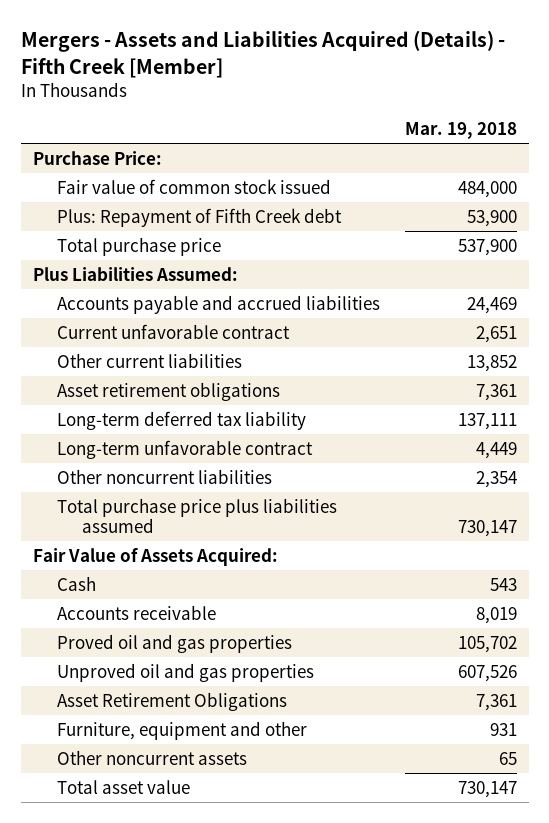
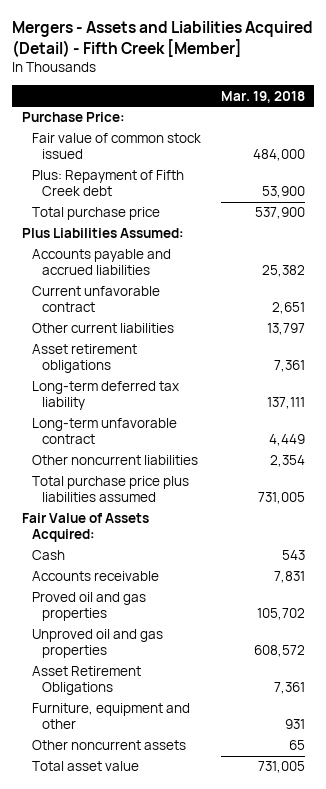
[20,30,505,78] Mergers - Assets and Liabilities Acquired (Details) - Fifth Creek [Member] -> [11,20,313,57] Mergers - Assets and Liabilities Acquired (Detail) - Fifth Creek [Member]
[466,296,517,314] 24,469 -> [261,265,305,278] 25,382
[466,354,517,372] 13,852 -> [266,323,305,336] 13,797
[457,520,517,538] 730,147 -> [257,492,305,505] 731,005
[475,606,517,624] 8,019 -> [273,571,305,584] 7,831
[457,664,517,682] 607,526 -> [253,645,305,658] 608,572
[457,780,517,798] 730,147 -> [257,761,305,774] 731,005

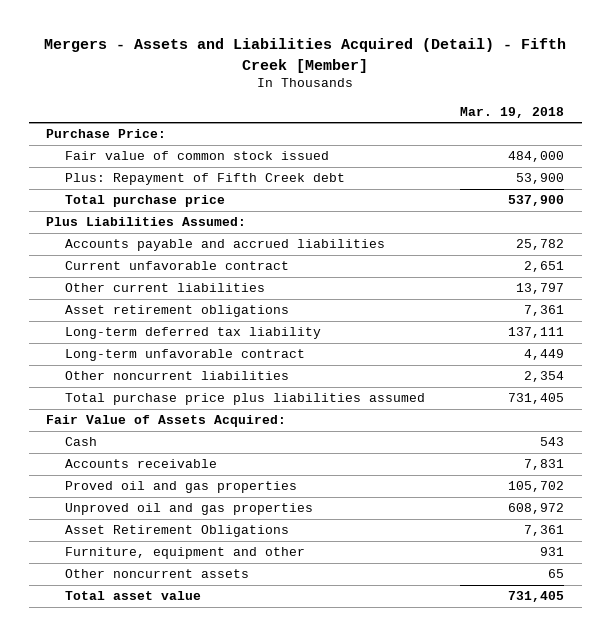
[261,265,305,278] 25,382 -> [516,239,565,251] 25,782
[257,492,305,505] 731,005 -> [508,393,565,405] 731,405
[253,645,305,658] 608,572 -> [508,503,565,515] 608,972
[257,761,305,774] 731,005 -> [508,591,565,603] 731,405

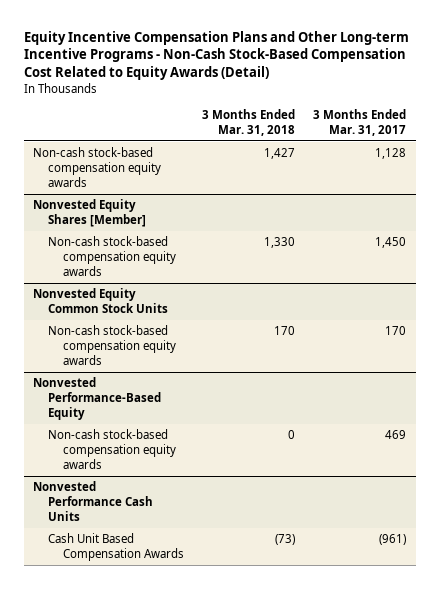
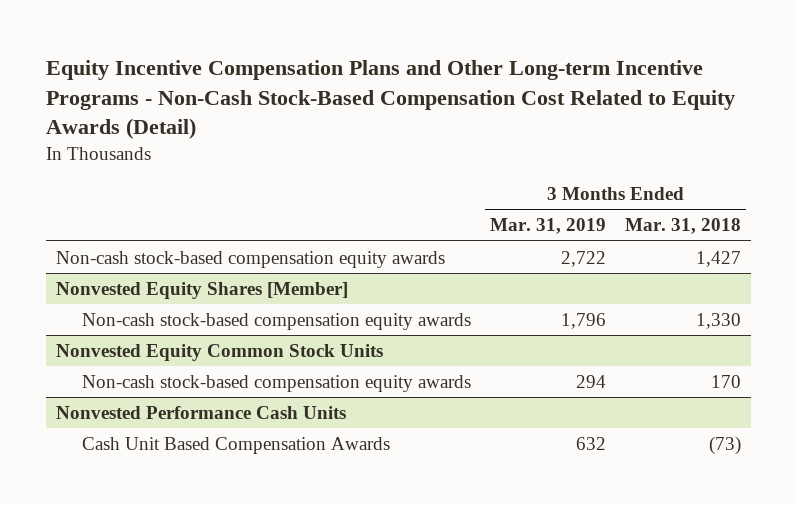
[313,109,407,136] 3 Months Ended Mar. 31, 2017 -> none
none -> [490,218,607,235] Mar. 31, 2019
[33,377,161,420] Nonvested Performance-Based Equity -> none
[47,429,176,469] Non-cash stock-based compensation equity awards -> none

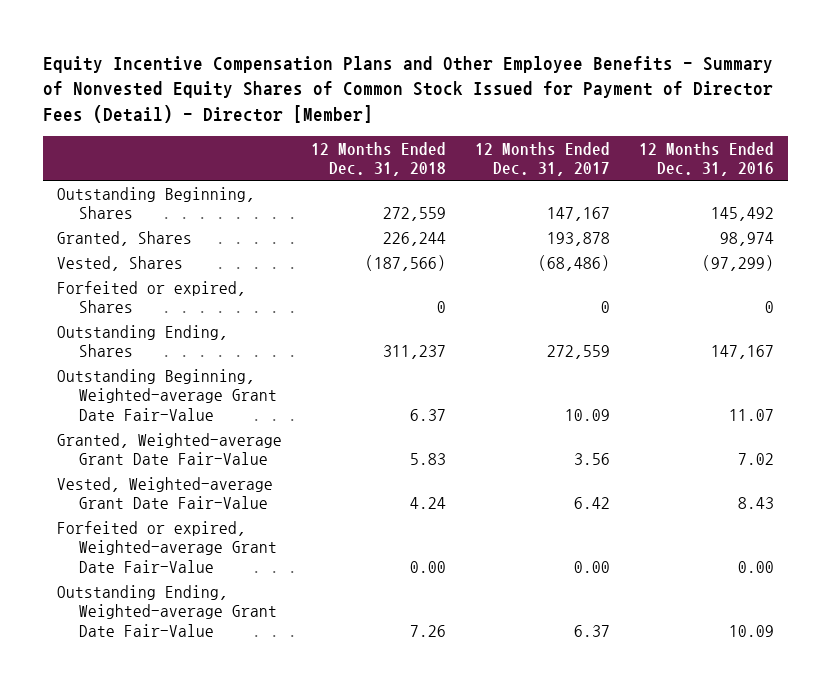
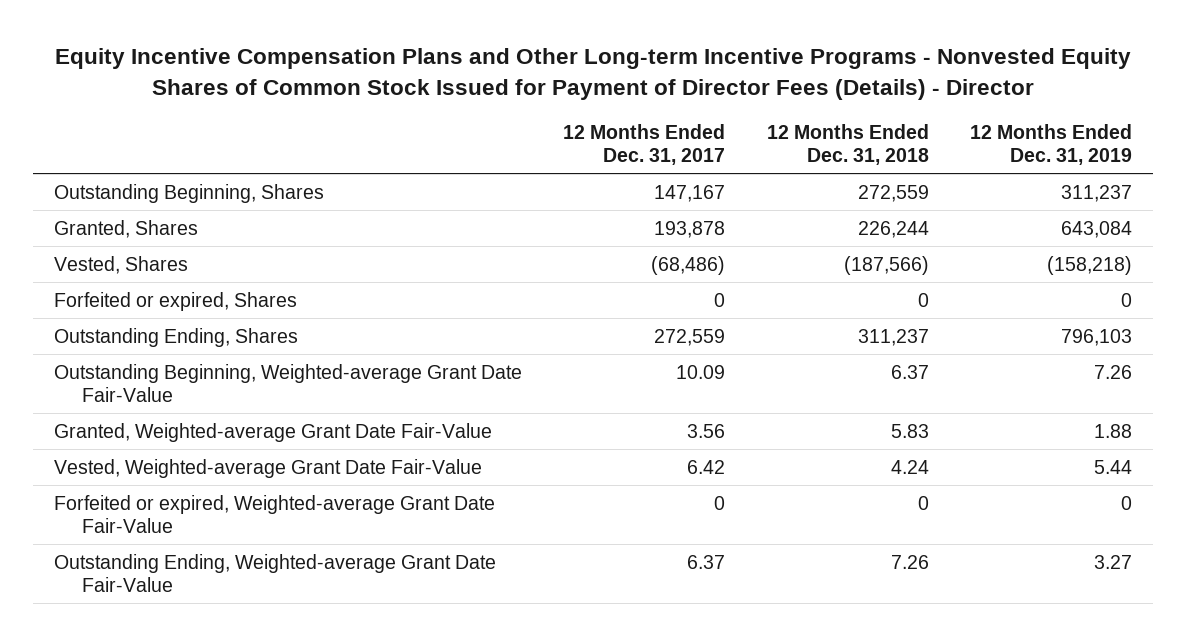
[42,55,773,123] Equity Incentive Compensation Plans and Other Employee Benefits - Summary of Nonvested Equity Shares of Common Stock Issued for Payment of Director Fees (Detail) - Director [Member] -> [55,47,1132,100] Equity Incentive Compensation Plans and Other Long-term Incentive Programs - Nonvested Equity Shares of Common Stock Issued for Payment of Director Fees (Details) - Director
[638,141,774,177] 12 Months Ended Dec. 31, 2016 -> none
none -> [970,123,1133,166] 12 Months Ended Dec. 31, 2019
[410,560,447,573] 0.00 -> [917,495,929,510] 0
[573,560,610,573] 0.00 -> [714,495,726,510] 0

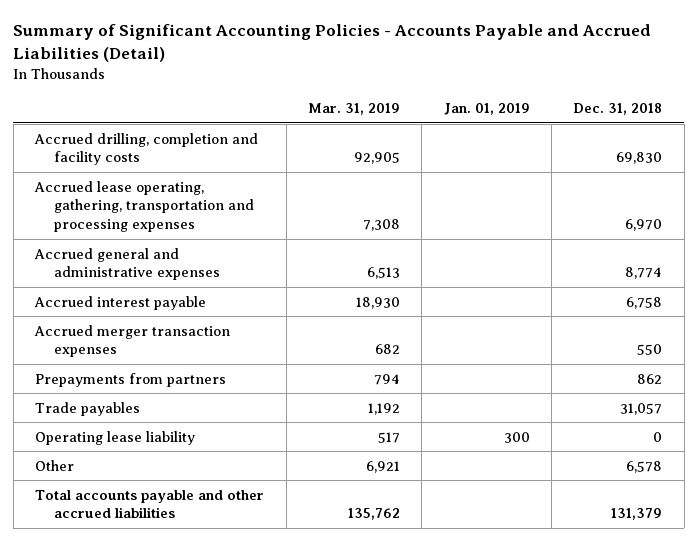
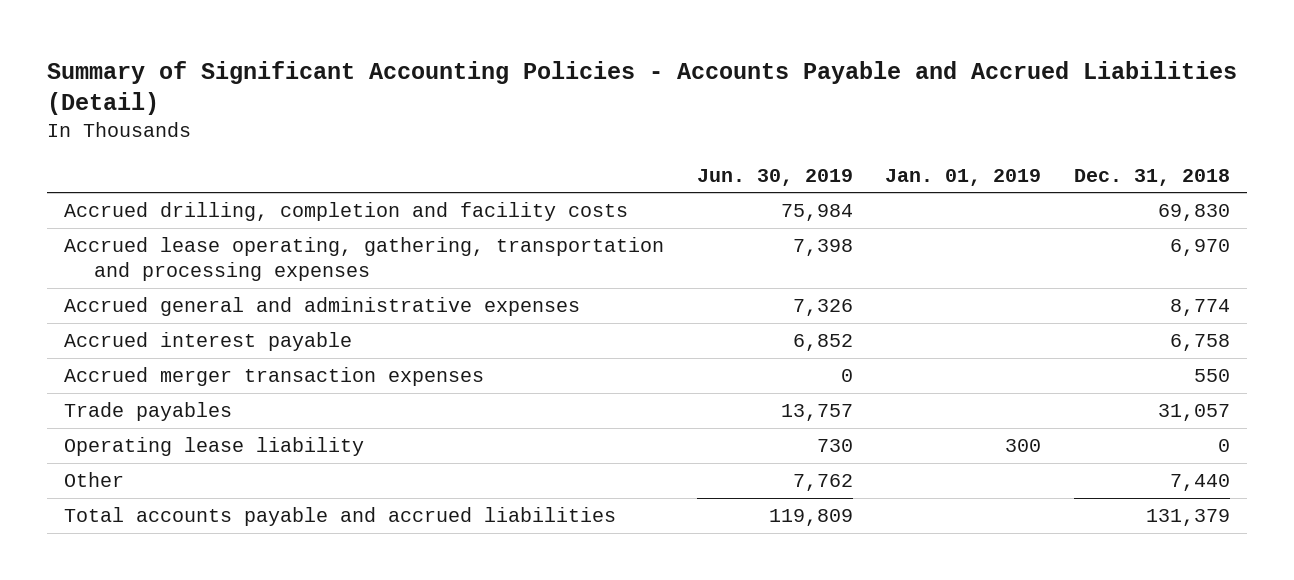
[307,103,400,116] Mar. 31, 2019 -> none
none -> [696,168,853,186] Jun. 30, 2019
[35,372,227,387] Prepayments from partners -> none
[626,460,663,473] 6,578 -> [1170,474,1231,492] 7,440
[35,489,265,519] Total accounts payable and other accrued liabilities -> [63,507,616,527] Total accounts payable and accrued liabilities

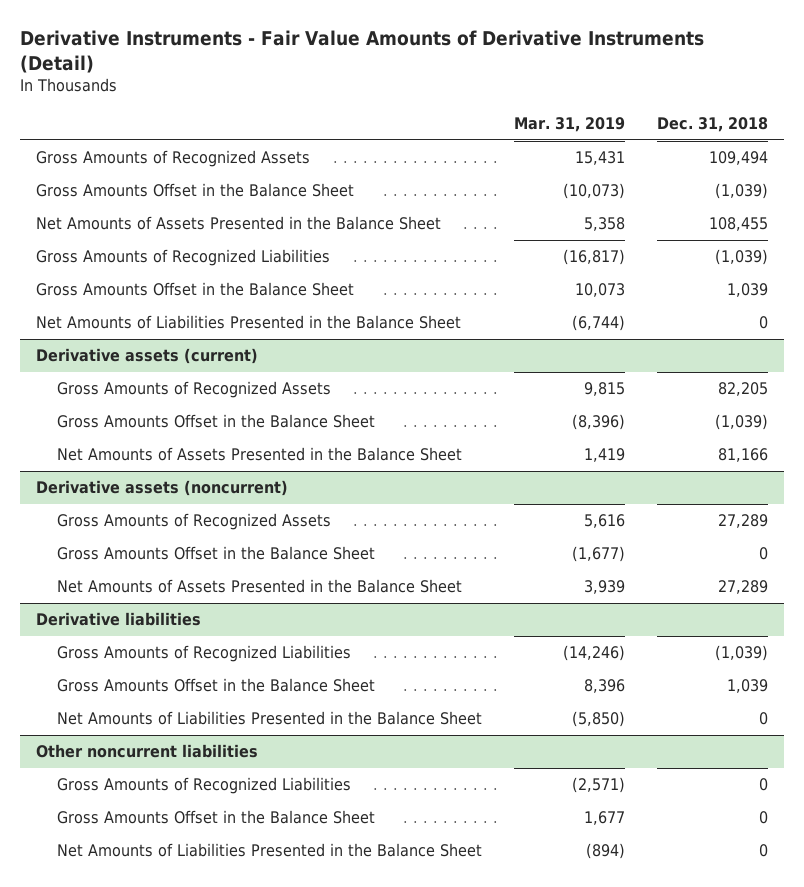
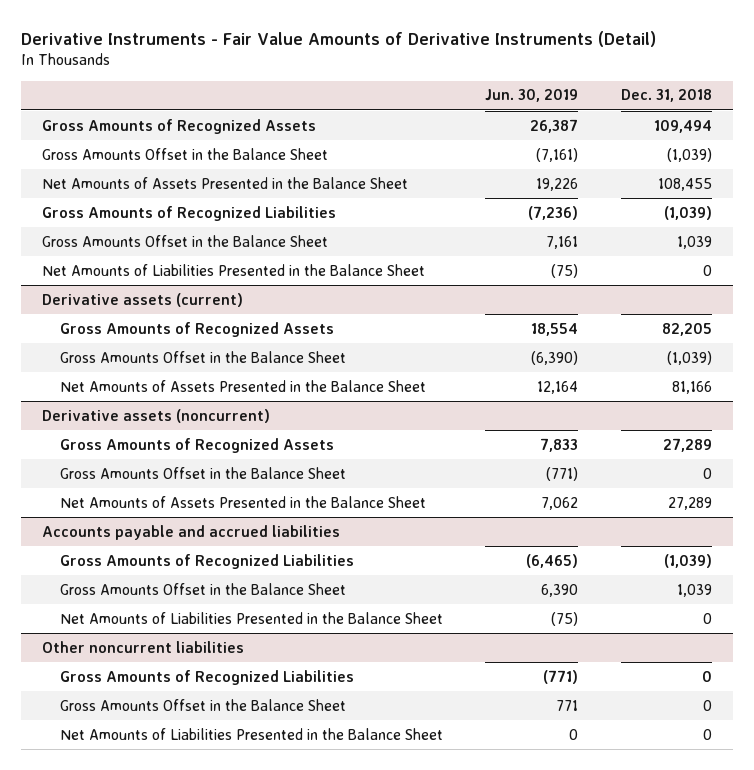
[514,117,626,133] Mar. 31, 2019 -> none
none -> [485,89,579,103] Jun. 30, 2019
[36,612,202,627] Derivative liabilities -> [42,524,341,540] Accounts payable and accrued liabilities

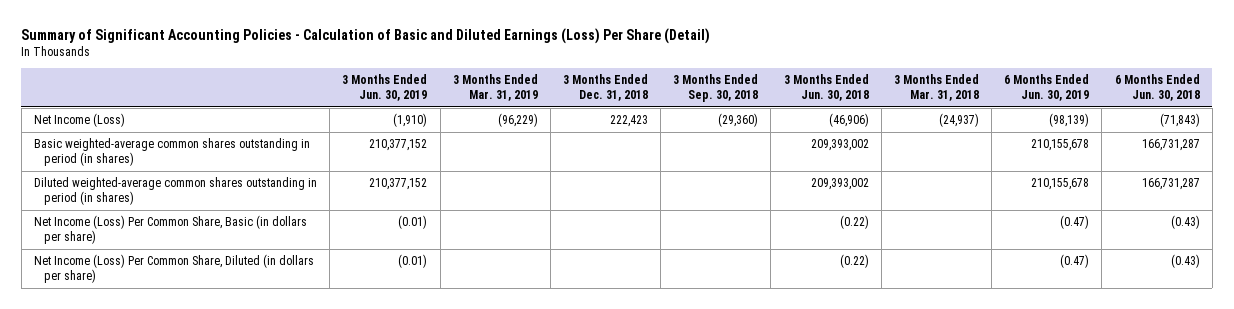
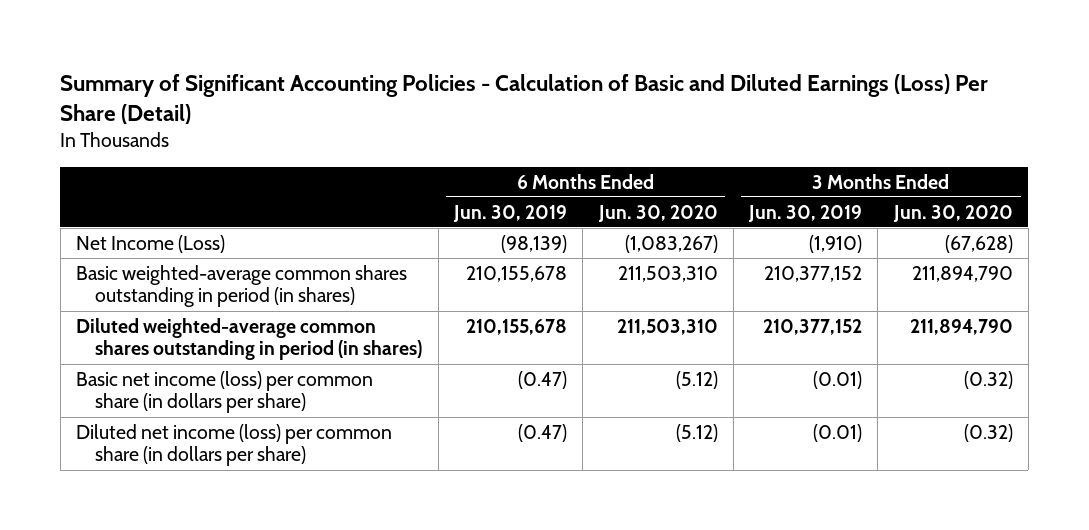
[452,74,538,102] 3 Months Ended Mar. 31, 2019 -> none
[562,74,648,102] 3 Months Ended Dec. 31, 2018 -> none
[673,74,759,103] 3 Months Ended Sep. 30, 2018 -> none
[783,74,869,102] 3 Months Ended Jun. 30, 2018 -> none
[893,74,979,102] 3 Months Ended Mar. 31, 2018 -> none
[1114,74,1200,102] 6 Months Ended Jun. 30, 2018 -> none
none -> [597,204,718,222] Jun. 30, 2020
none -> [892,204,1013,222] Jun. 30, 2020
[34,215,308,245] Net Income (Loss) Per Common Share, Basic (in dollars per share) -> [75,370,373,414] Basic net income (loss) per common share (in dollars per share)
[34,254,315,284] Net Income (Loss) Per Common Share, Diluted (in dollars per share) -> [75,423,392,467] Diluted net income (loss) per common share (in dollars per share)

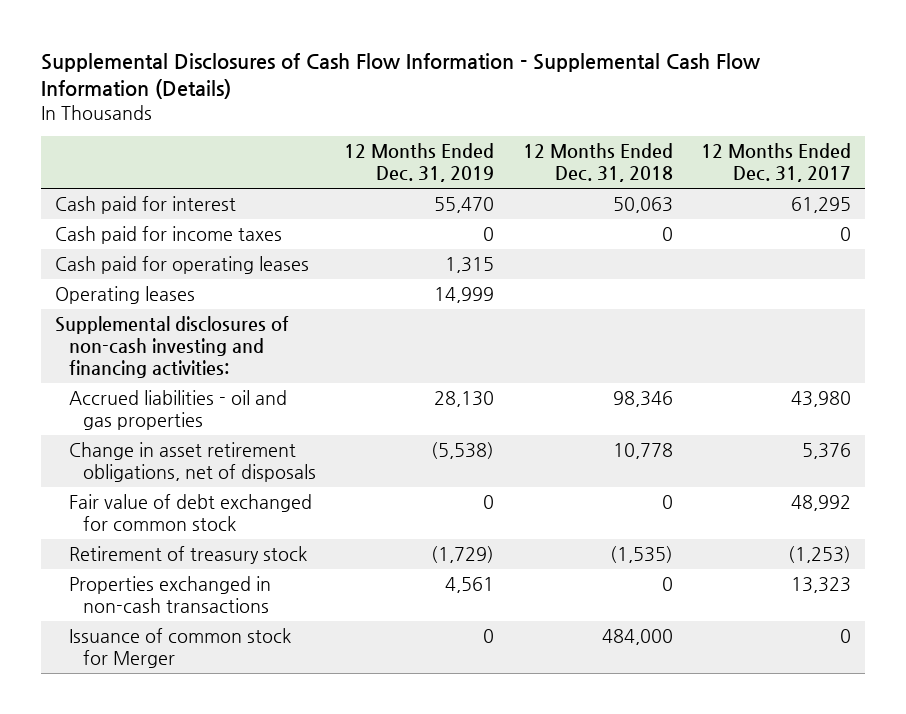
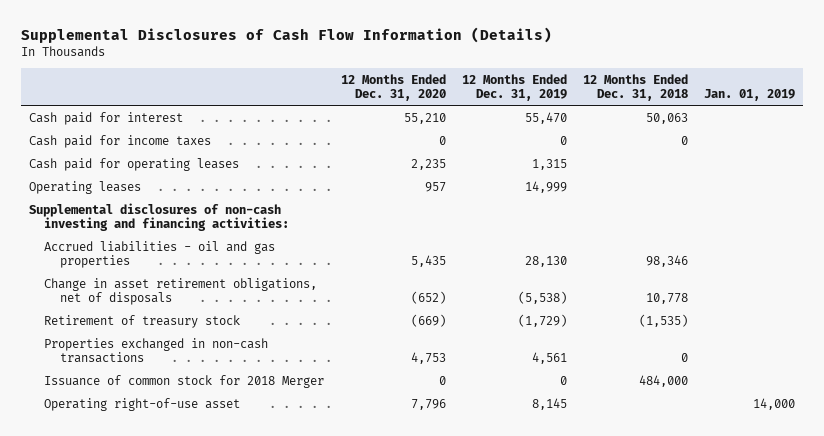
[40,52,760,100] Supplemental Disclosures of Cash Flow Information - Supplemental Cash Flow Information (Details) -> [20,26,552,43] Supplemental Disclosures of Cash Flow Information (Details)
[700,143,851,183] 12 Months Ended Dec. 31, 2017 -> none
none -> [340,73,446,102] 12 Months Ended Dec. 31, 2020
none -> [704,89,796,102] Jan. 01, 2019
[68,493,312,532] Fair value of debt exchanged for common stock -> none
[68,627,291,669] Issuance of common stock for Merger -> [44,374,325,388] Issuance of common stock for 2018 Merger
none -> [44,397,241,411] Operating right-of-use asset

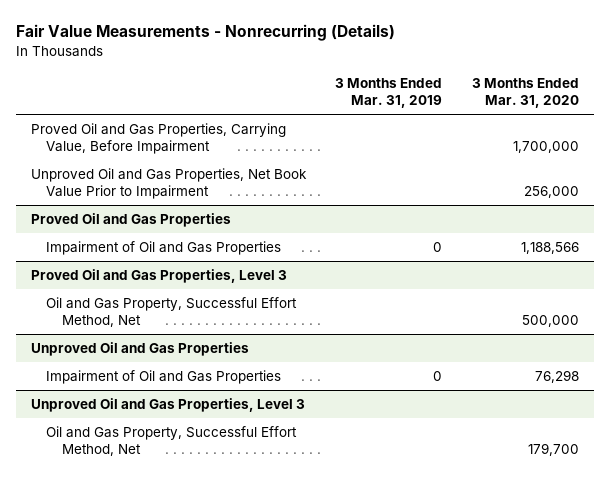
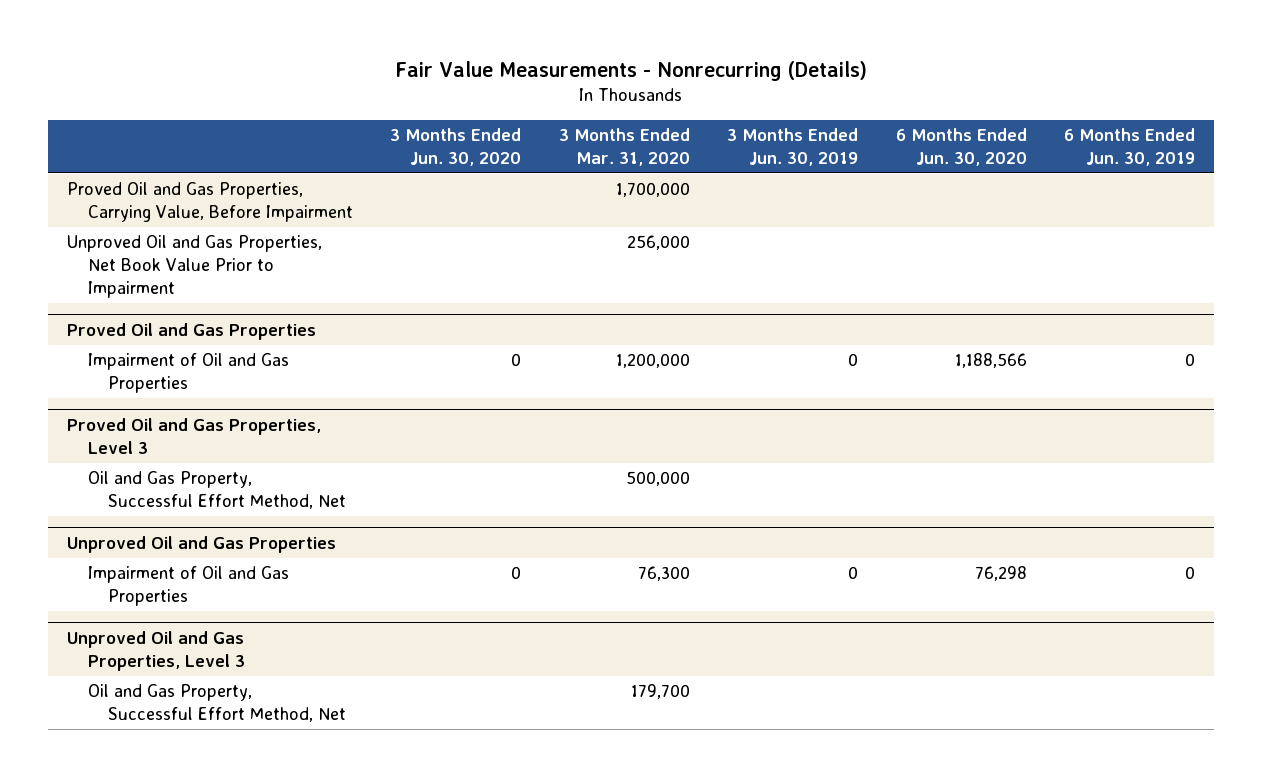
[335,77,443,109] 3 Months Ended Mar. 31, 2019 -> none
none -> [390,128,522,166] 3 Months Ended Jun. 30, 2020
none -> [727,128,859,166] 3 Months Ended Jun. 30, 2019
none -> [895,128,1027,166] 6 Months Ended Jun. 30, 2020
none -> [1064,128,1196,166] 6 Months Ended Jun. 30, 2019
[520,241,579,254] 1,188,566 -> [615,353,690,369] 1,200,000
[534,369,579,383] 76,298 -> [637,566,690,582] 76,300

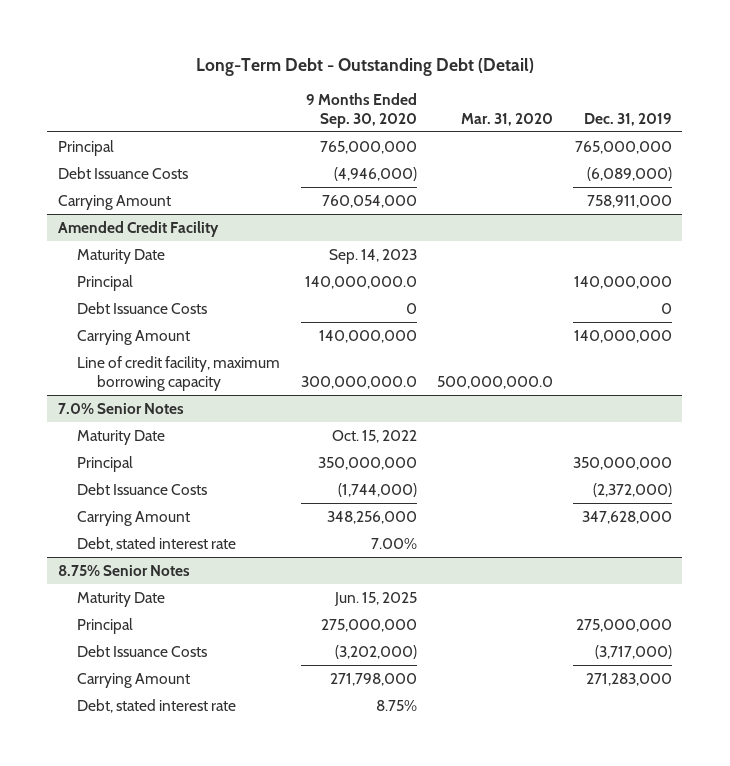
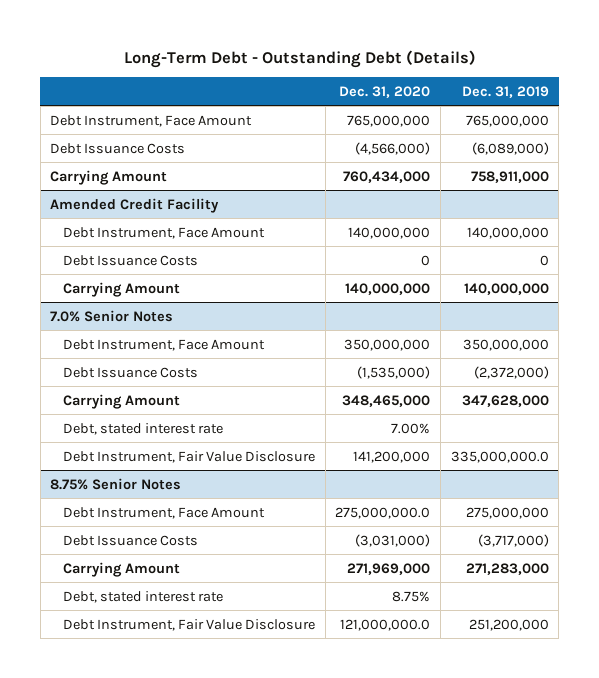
[195,58,534,77] Long-Term Debt - Outstanding Debt (Detail) -> [123,49,476,68] Long-Term Debt - Outstanding Debt (Details)
[305,93,417,128] 9 Months Ended Sep. 30, 2020 -> none
[460,112,553,126] Mar. 31, 2020 -> none
none -> [339,85,431,98] Dec. 31, 2020
[57,139,114,156] Principal -> [50,114,253,127] Debt Instrument, Face Amount
[77,248,166,264] Maturity Date -> none
[77,274,134,291] Principal -> [62,226,265,239] Debt Instrument, Face Amount
[77,355,281,391] Line of credit facility, maximum borrowing capacity -> none
[77,429,166,445] Maturity Date -> none
[77,455,134,472] Principal -> [62,338,265,351] Debt Instrument, Face Amount
none -> [62,450,315,463] Debt Instrument, Fair Value Disclosure
[77,591,166,607] Maturity Date -> none
[77,617,134,634] Principal -> [62,506,265,519] Debt Instrument, Face Amount
none -> [62,618,315,631] Debt Instrument, Fair Value Disclosure

